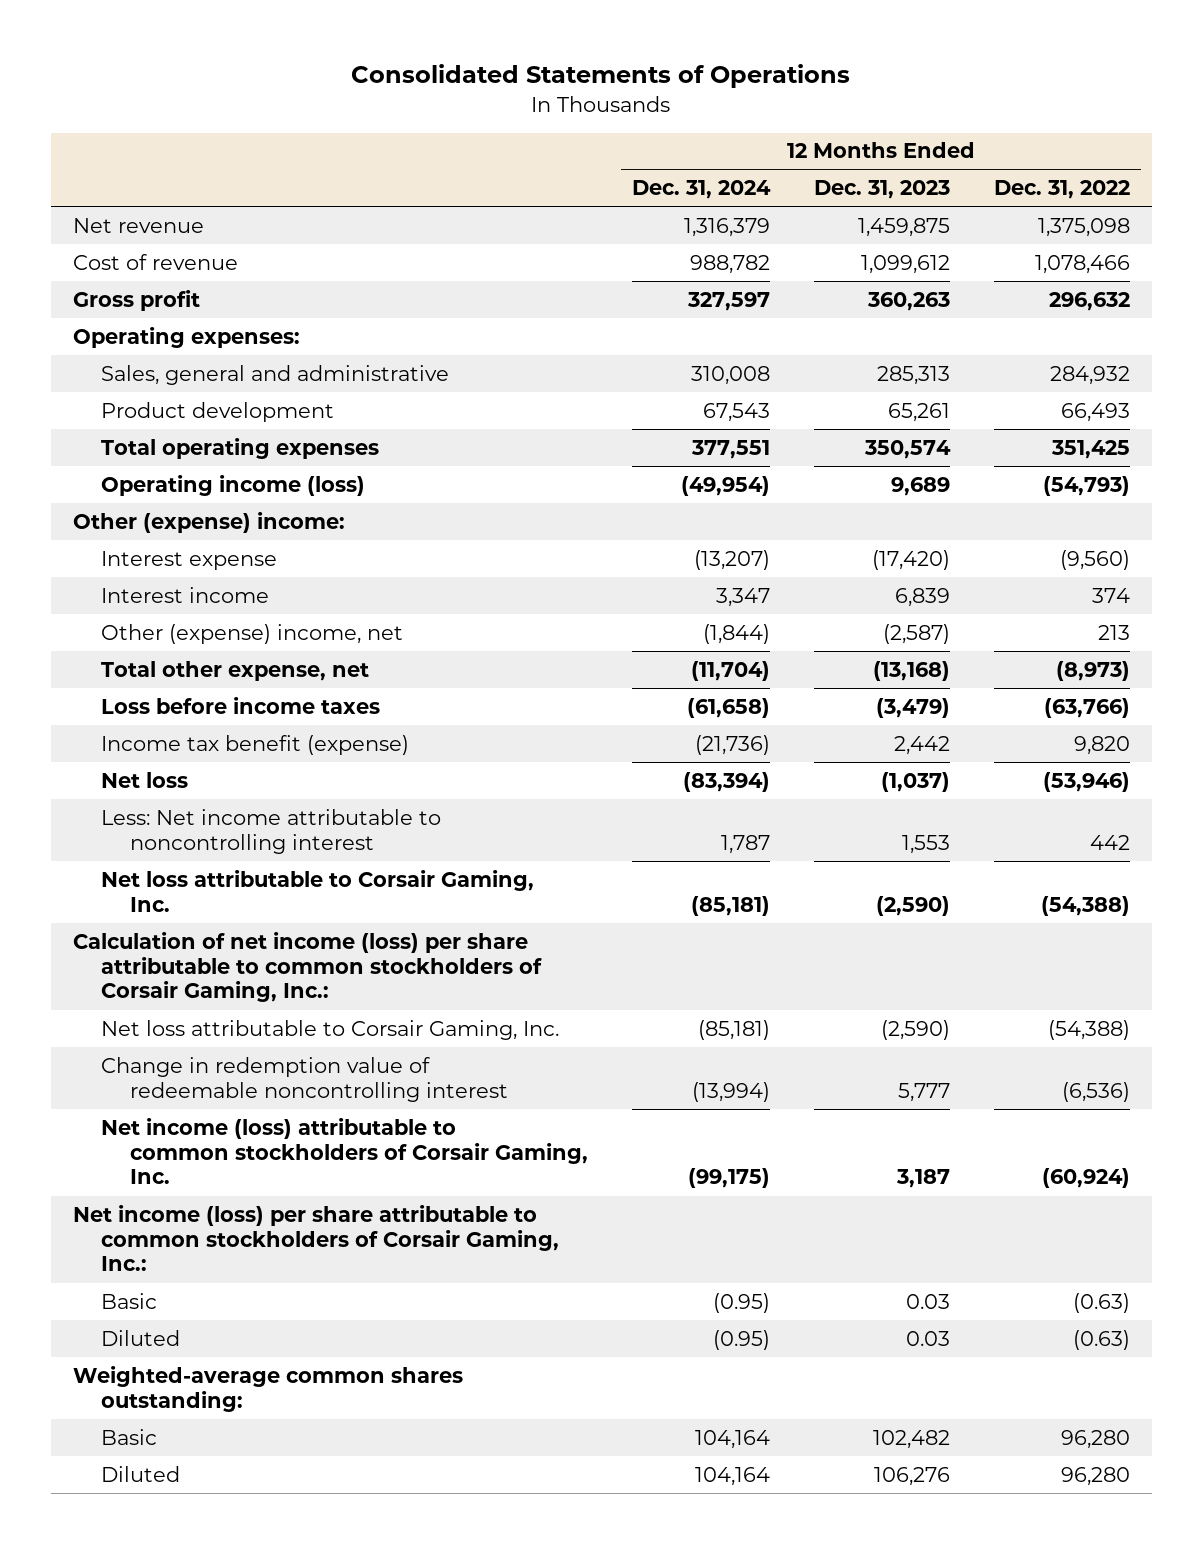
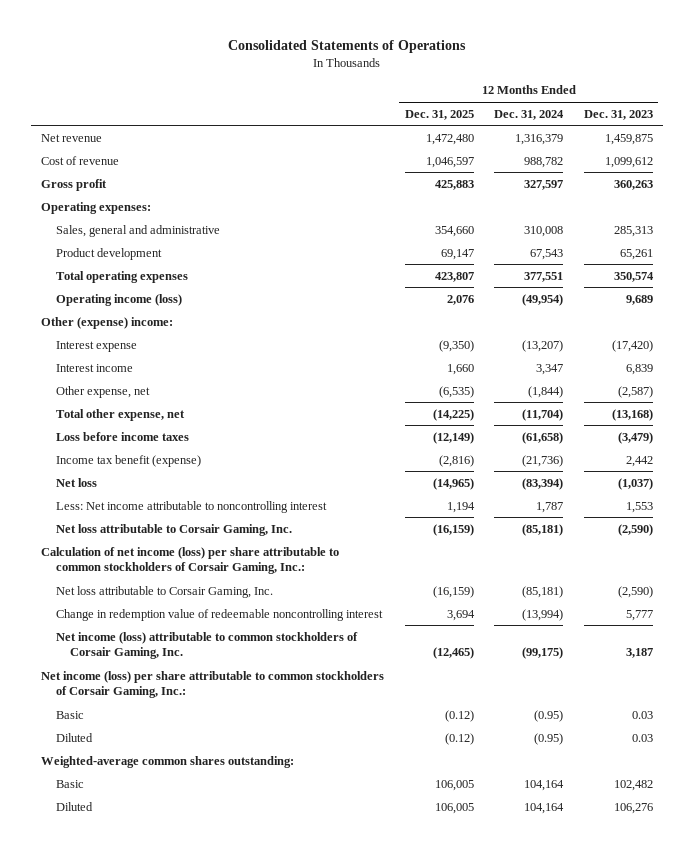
[993,180,1130,200] Dec. 31, 2022 -> none
none -> [404,109,474,120] Dec. 31, 2025
[101,623,404,644] Other (expense) income, net -> [55,385,150,398] Other expense, net

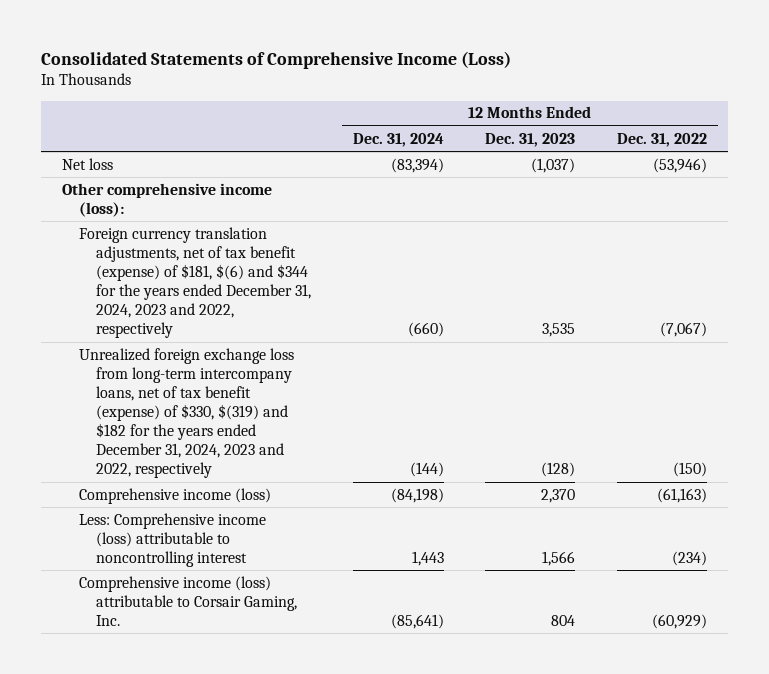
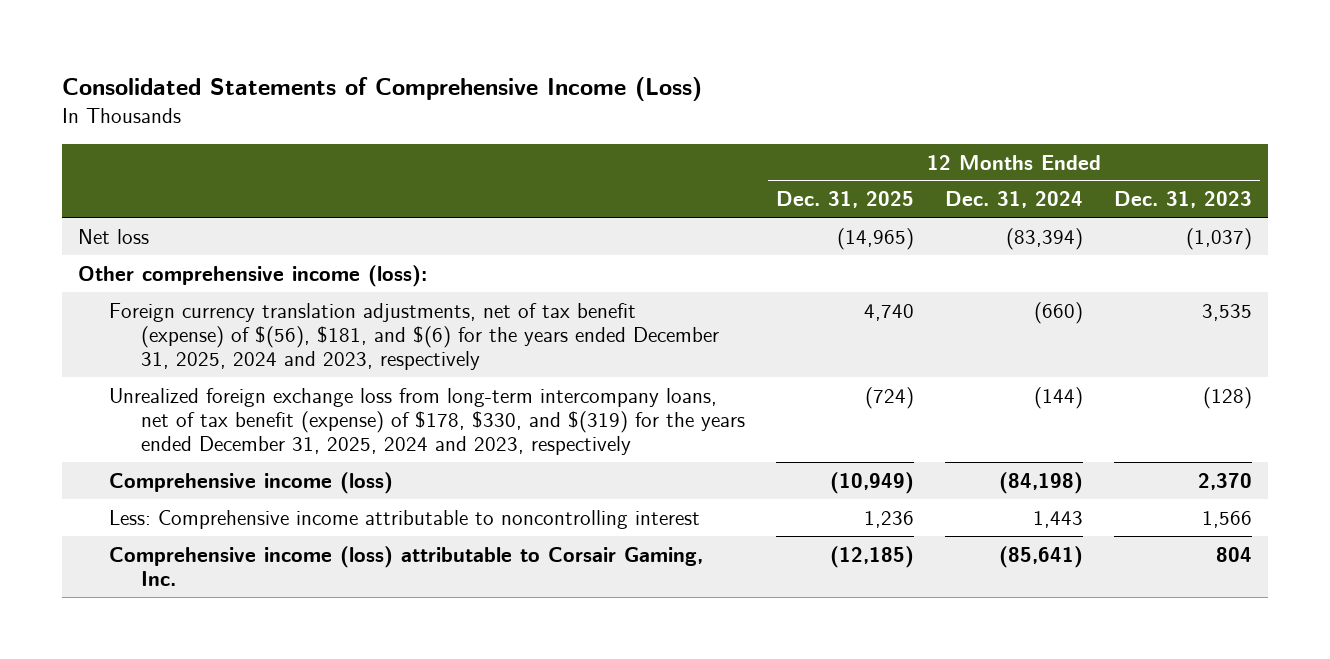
[617,132,708,147] Dec. 31, 2022 -> none
none -> [776,191,915,209] Dec. 31, 2025
[78,226,312,339] Foreign currency translation adjustments, net of tax benefit (expense) of $181, $(6) and $344 for the years ended December 31, 2024, 2023 and 2022, respectively -> [109,302,719,371] Foreign currency translation adjustments, net of tax benefit (expense) of $(56), $181, and $(6) for the years ended December 31, 2025, 2024 and 2023, respectively
[78,347,294,479] Unrealized foreign exchange loss from long-term intercompany loans, net of tax benefit (expense) of $330, $(319) and $182 for the years ended December 31, 2024, 2023 and 2022, respectively -> [109,387,745,456] Unrealized foreign exchange loss from long-term intercompany loans, net of tax benefit (expense) of $178, $330, and $(319) for the years ended December 31, 2025, 2024 and 2023, respectively
[78,512,266,567] Less: Comprehensive income (loss) attributable to noncontrolling interest -> [109,509,701,529] Less: Comprehensive income attributable to noncontrolling interest

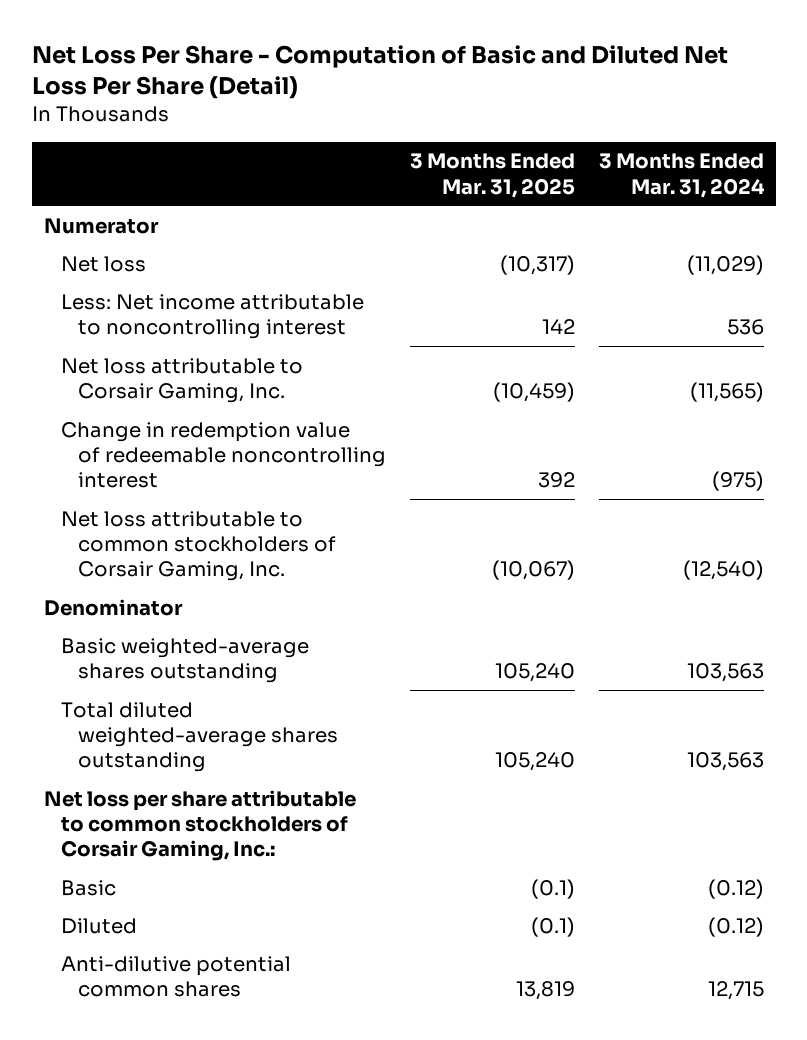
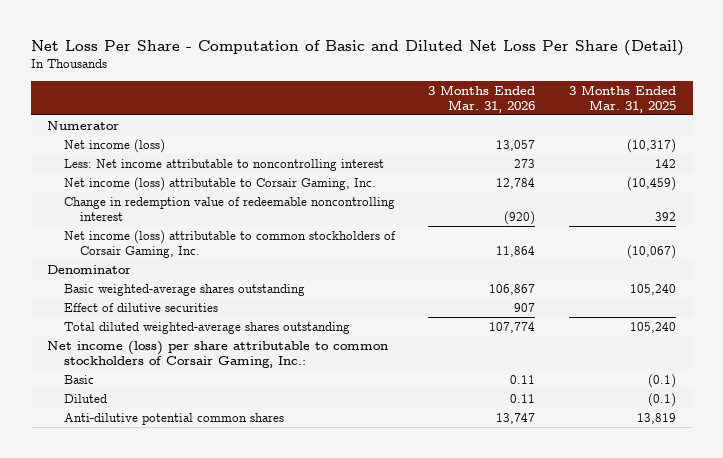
[598,153,765,198] 3 Months Ended Mar. 31, 2024 -> none
none -> [428,85,536,114] 3 Months Ended Mar. 31, 2026
[60,255,146,272] Net loss -> [63,138,165,153] Net income (loss)
[60,357,303,403] Net loss attributable to Corsair Gaming, Inc. -> [63,176,376,191] Net income (loss) attributable to Corsair Gaming, Inc.
[60,510,336,582] Net loss attributable to common stockholders of Corsair Gaming, Inc. -> [63,229,396,258] Net income (loss) attributable to common stockholders of Corsair Gaming, Inc.
none -> [63,302,218,312] Effect of dilutive securities
[43,789,356,862] Net loss per share attributable to common stockholders of Corsair Gaming, Inc.: -> [47,340,389,368] Net income (loss) per share attributable to common stockholders of Corsair Gaming, Inc.:

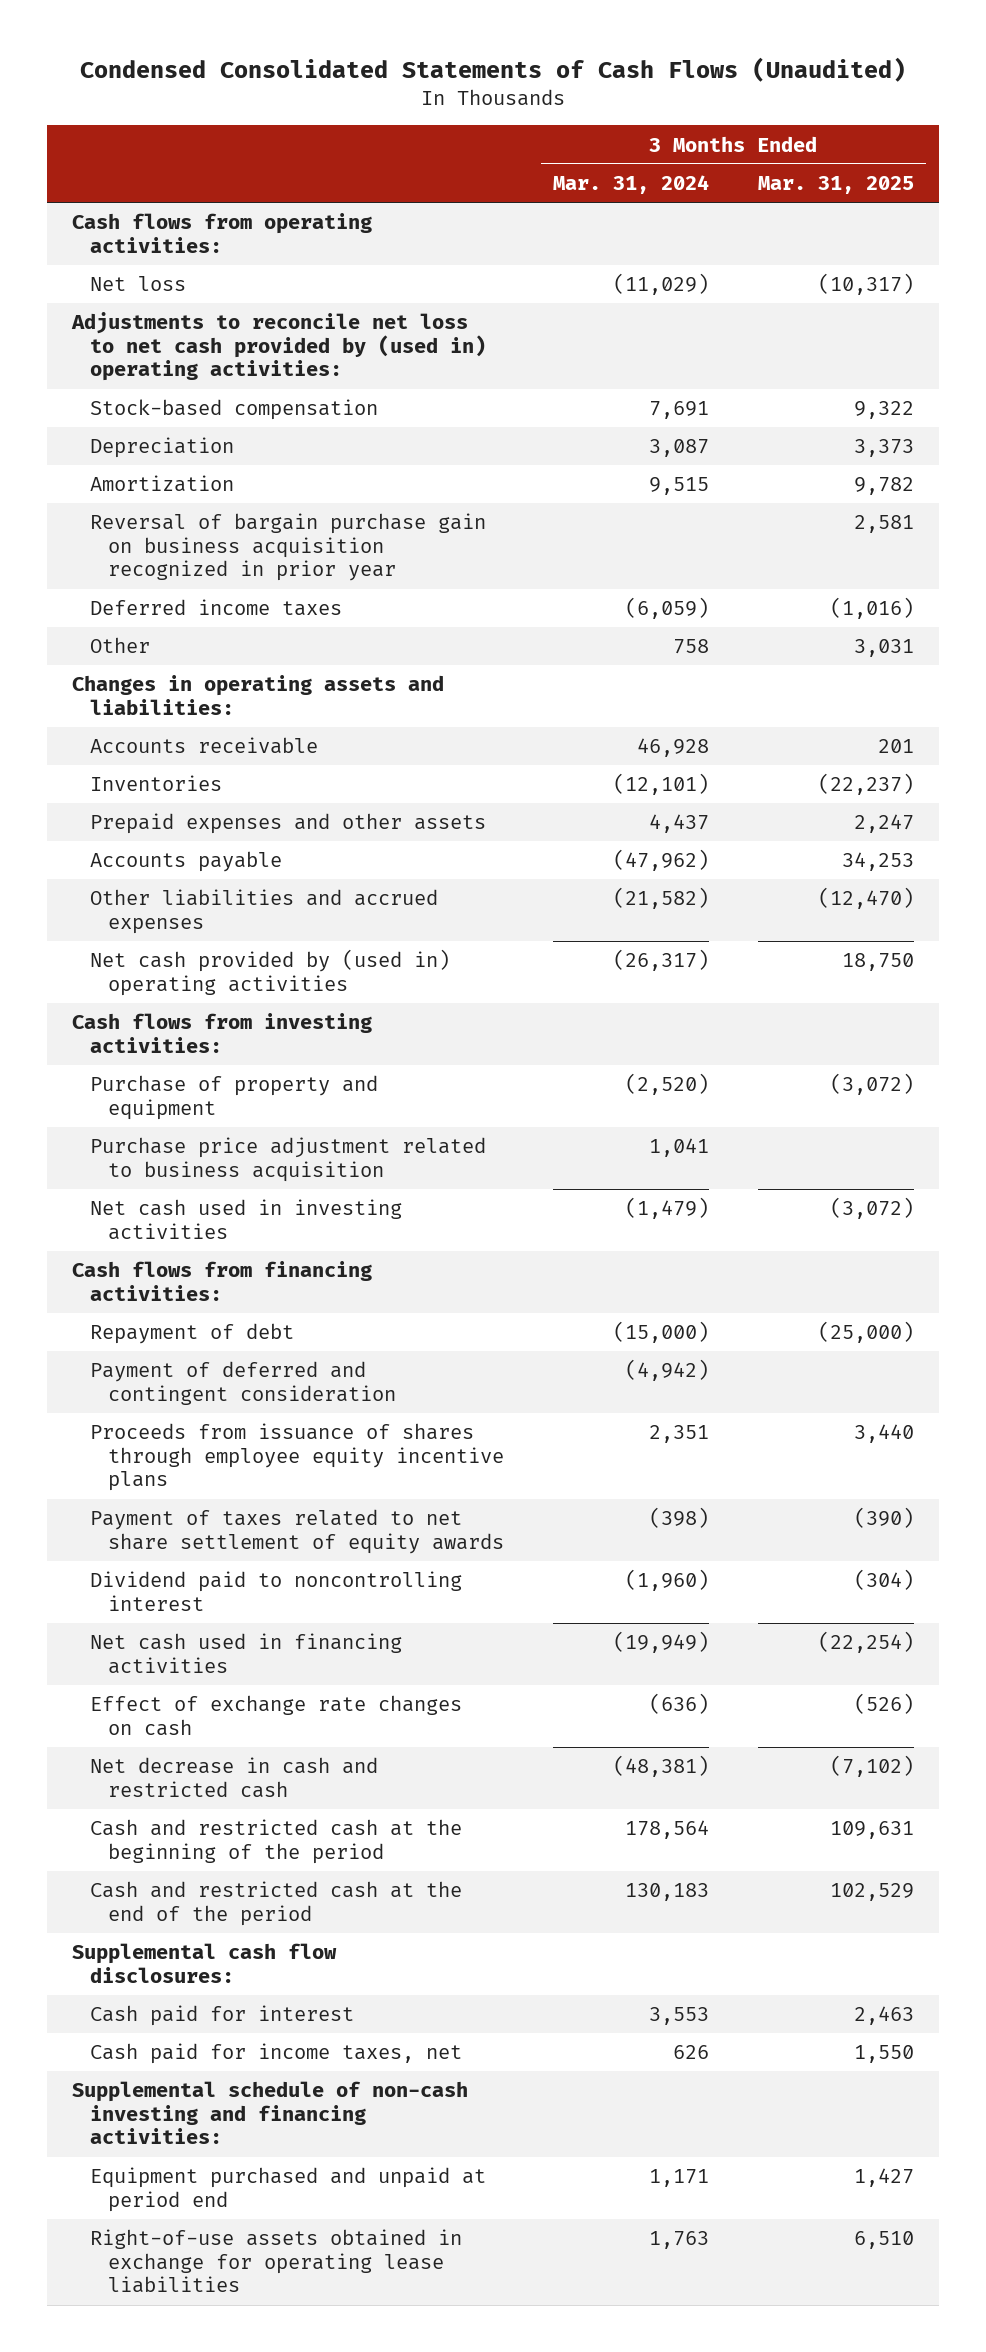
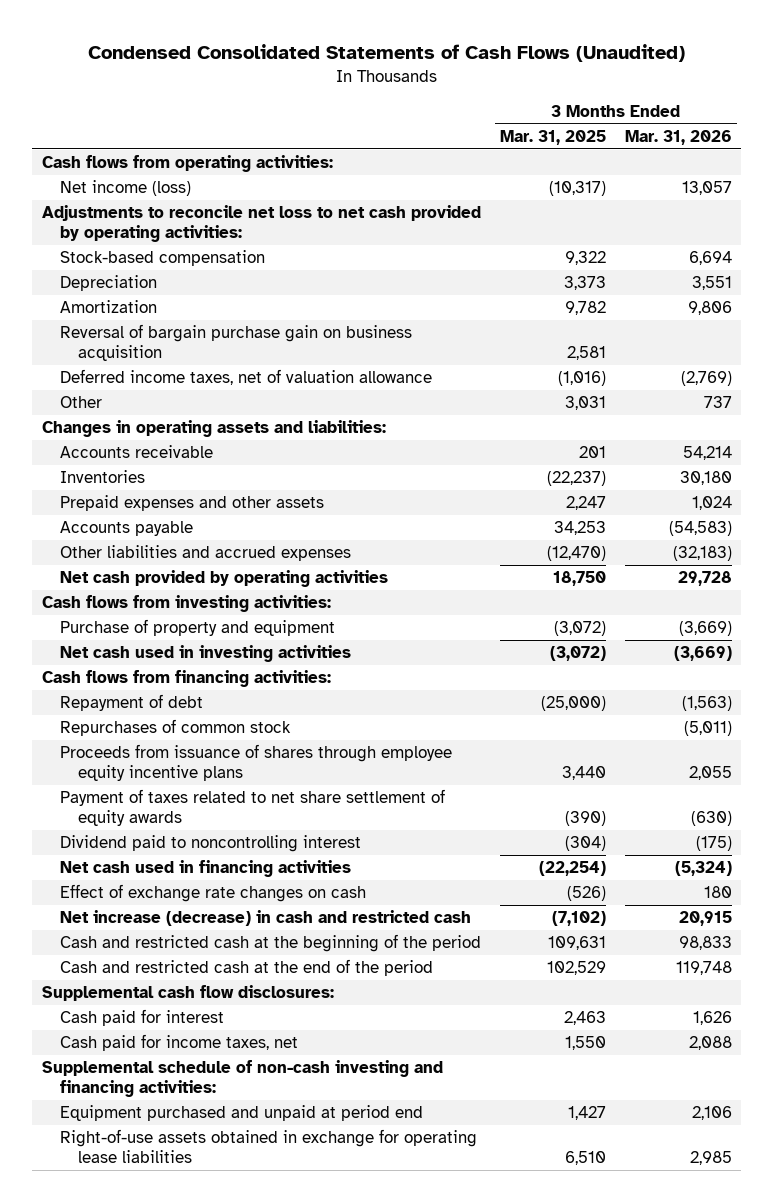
[552,175,709,195] Mar. 31, 2024 -> none
none -> [624,130,732,146] Mar. 31, 2026
[89,276,186,292] Net loss -> [59,180,191,197] Net income (loss)
[70,312,486,382] Adjustments to reconcile net loss to net cash provided by (used in) operating activities: -> [41,205,481,243] Adjustments to reconcile net loss to net cash provided by operating activities:
[89,513,486,582] Reversal of bargain purchase gain on business acquisition recognized in prior year -> [59,324,412,362] Reversal of bargain purchase gain on business acquisition
[89,599,342,617] Deferred income taxes -> [59,369,432,386] Deferred income taxes, net of valuation allowance
[89,949,450,996] Net cash provided by (used in) operating activities -> [59,570,388,588] Net cash provided by operating activities
[89,1137,486,1182] Purchase price adjustment related to business acquisition -> none
[89,1361,396,1405] Payment of deferred and contingent consideration -> none
none -> [59,719,291,737] Repurchases of common stock
[89,1757,378,1798] Net decrease in cash and restricted cash -> [59,910,471,927] Net increase (decrease) in cash and restricted cash

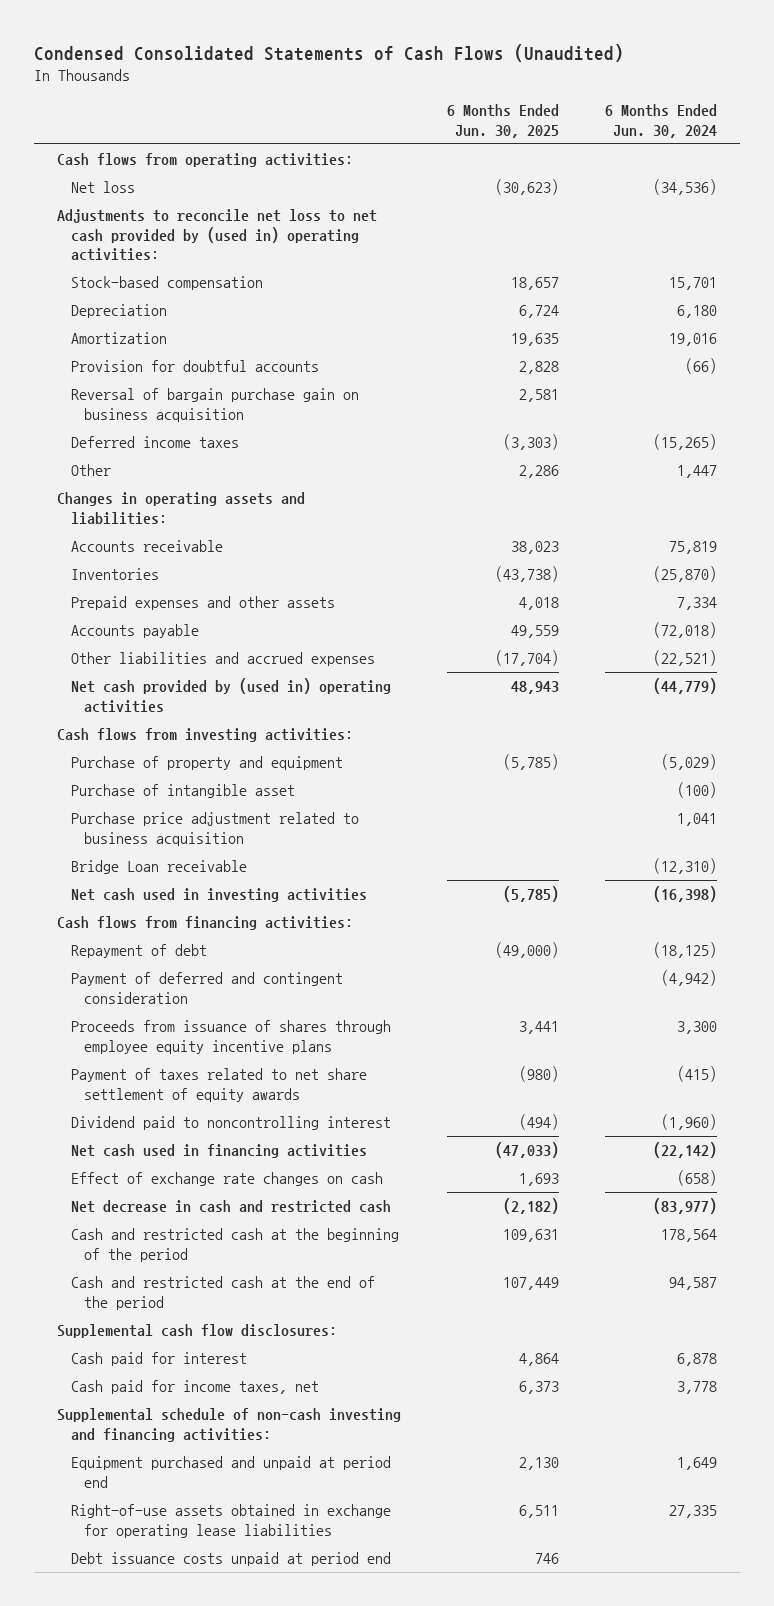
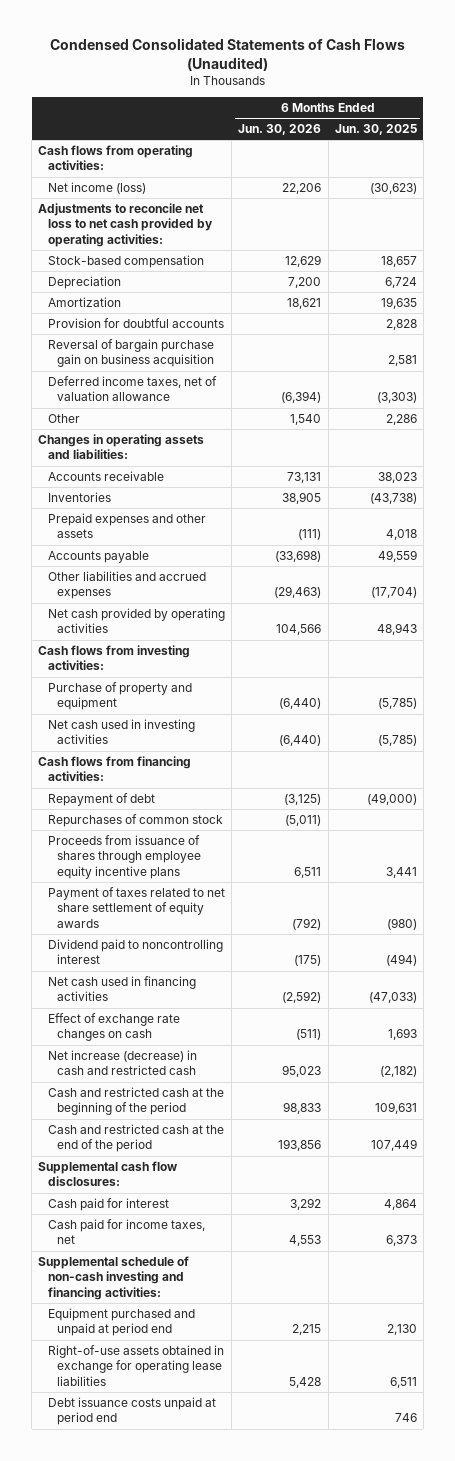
[605,104,718,138] 6 Months Ended Jun. 30, 2024 -> none
none -> [238,123,322,135] Jun. 30, 2026
[70,181,135,194] Net loss -> [47,181,146,194] Net income (loss)
[57,209,378,262] Adjustments to reconcile net loss to net cash provided by (used in) operating activities: -> [38,202,213,247] Adjustments to reconcile net loss to net cash provided by operating activities:
[70,436,239,449] Deferred income taxes -> [47,375,217,402] Deferred income taxes, net of valuation allowance
[70,678,391,713] Net cash provided by (used in) operating activities -> [47,607,225,634] Net cash provided by operating activities
[70,784,295,799] Purchase of intangible asset -> none
[70,812,359,846] Purchase price adjustment related to business acquisition -> none
[70,860,247,875] Bridge Loan receivable -> none
[70,972,343,1004] Payment of deferred and contingent consideration -> none
none -> [47,813,223,827] Repurchases of common stock
[70,1200,391,1214] Net decrease in cash and restricted cash -> [47,1049,197,1076] Net increase (decrease) in cash and restricted cash

